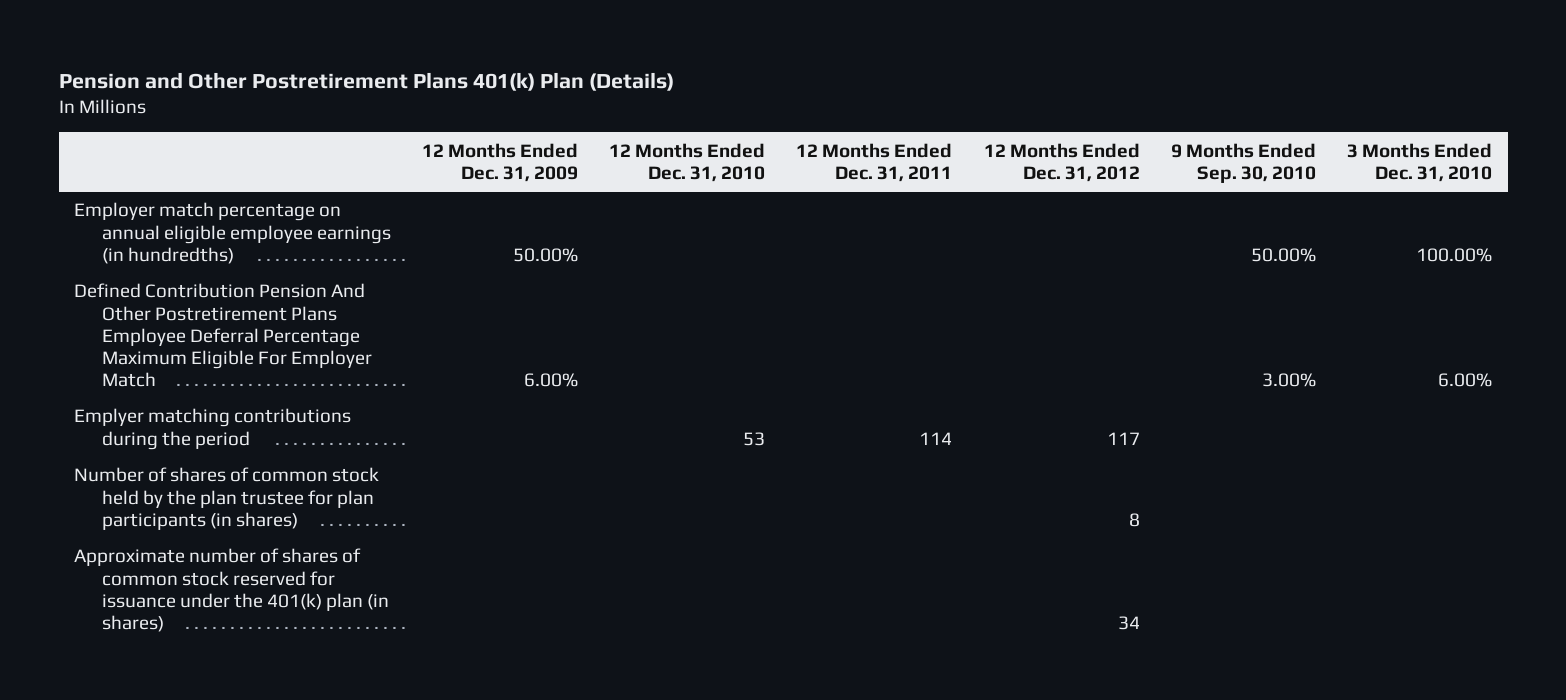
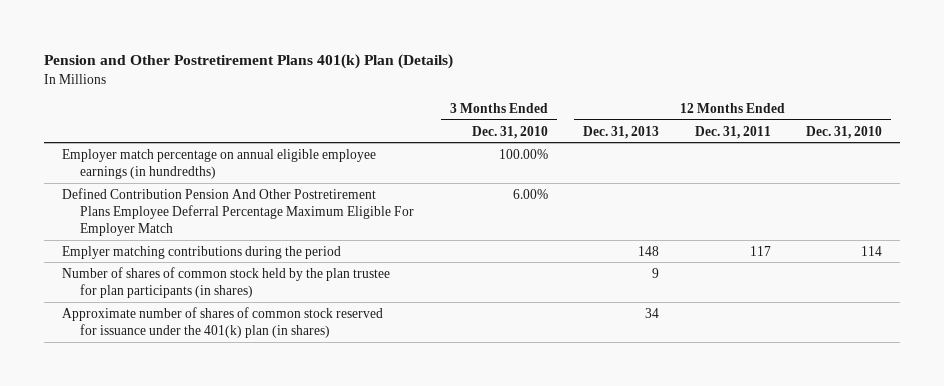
[421,142,578,182] 12 Months Ended Dec. 31, 2009 -> none
[983,142,1140,182] 12 Months Ended Dec. 31, 2012 -> none
[1170,142,1316,183] 9 Months Ended Sep. 30, 2010 -> none
none -> [583,125,660,139] Dec. 31, 2013
[743,431,766,446] 53 -> [861,245,883,256] 114
[919,431,953,445] 114 -> [749,245,771,256] 117

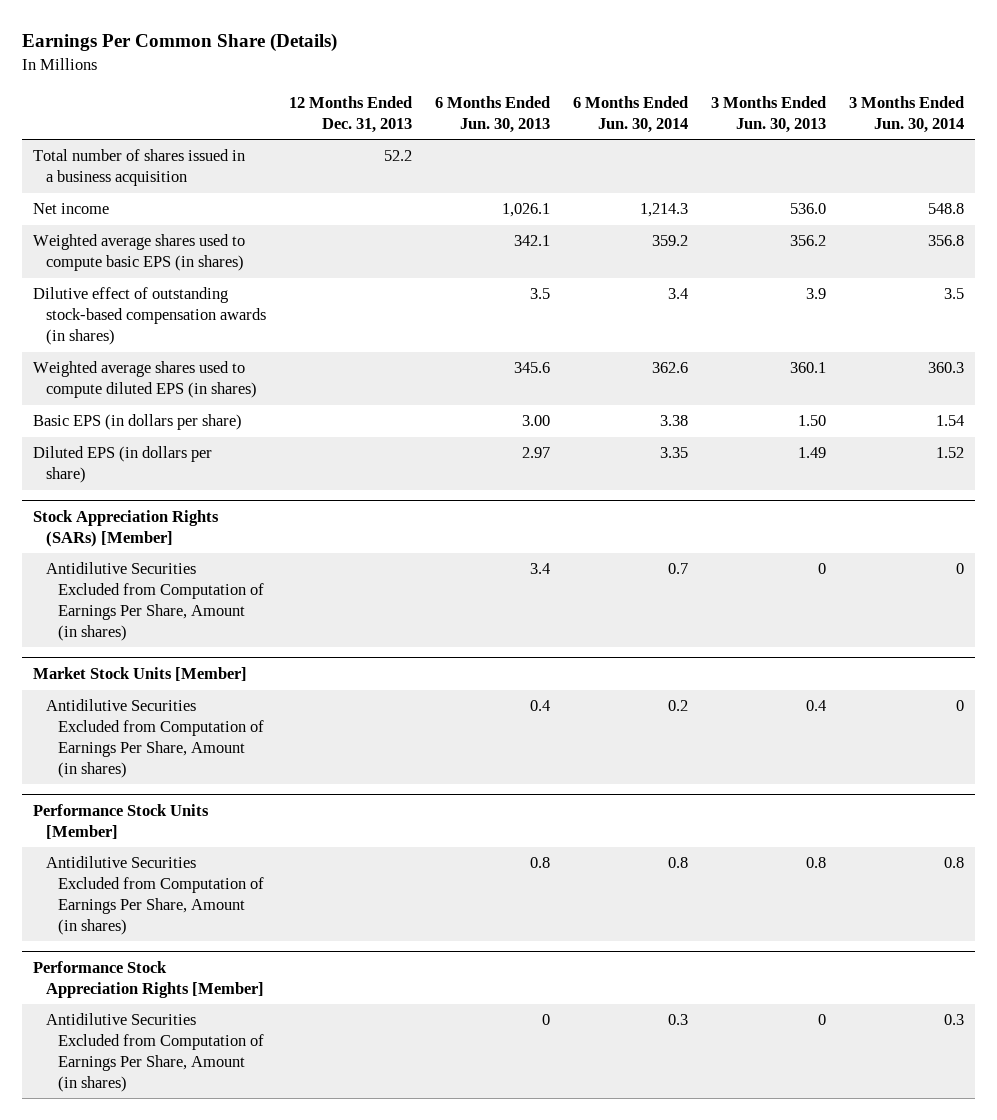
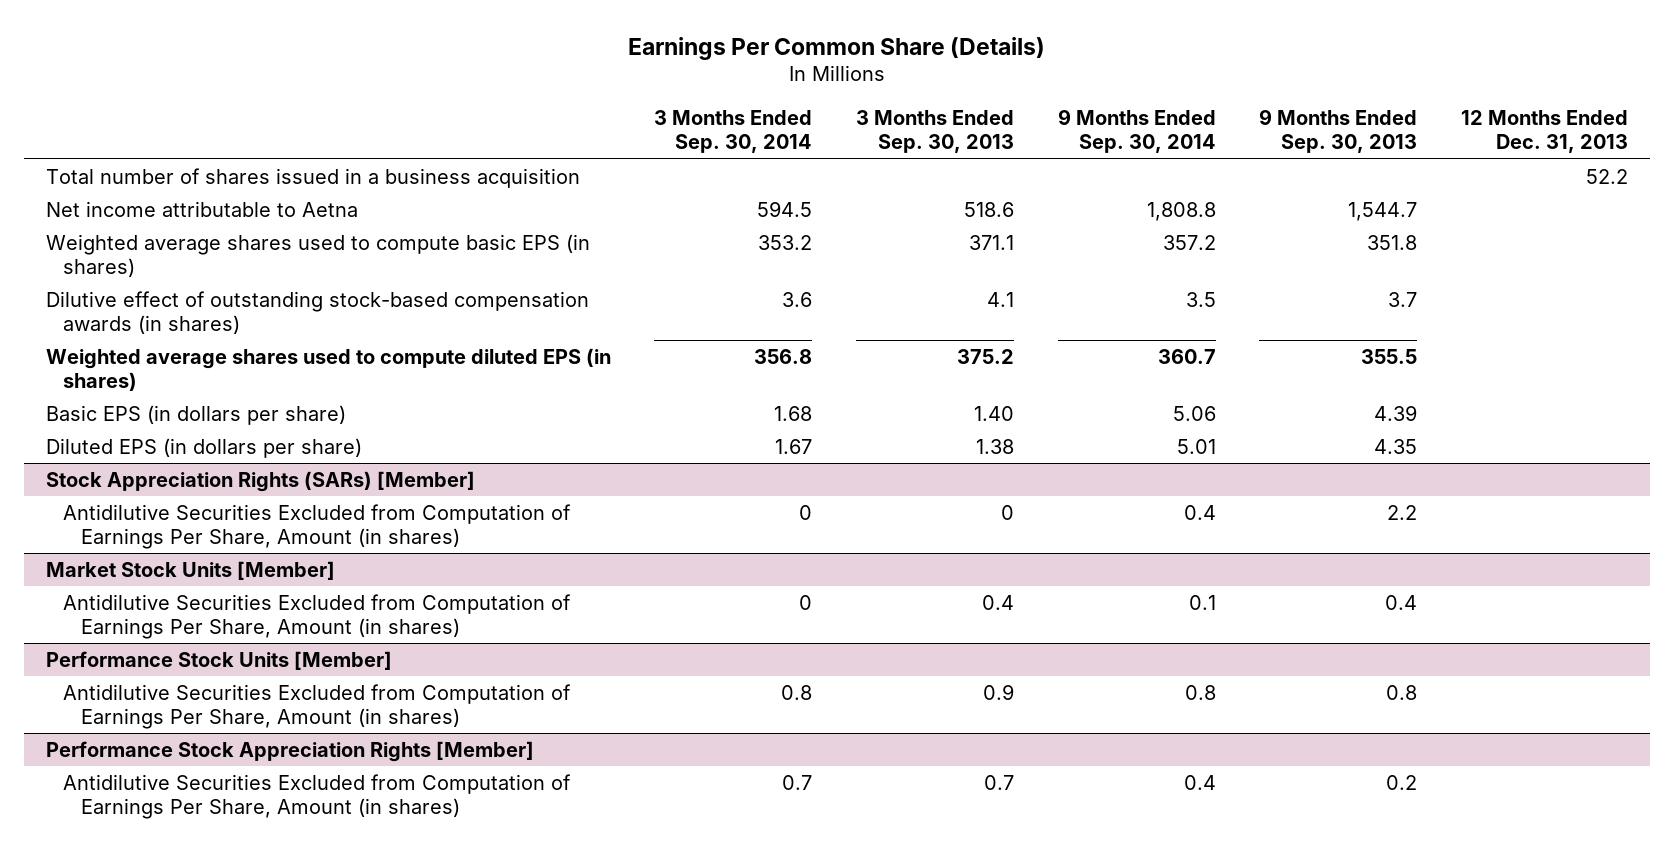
[434,96,550,133] 6 Months Ended Jun. 30, 2013 -> none
[572,96,688,133] 6 Months Ended Jun. 30, 2014 -> none
[710,96,826,133] 3 Months Ended Jun. 30, 2013 -> none
[848,96,964,133] 3 Months Ended Jun. 30, 2014 -> none
none -> [654,110,813,154] 3 Months Ended Sep. 30, 2014
none -> [855,110,1014,154] 3 Months Ended Sep. 30, 2013
none -> [1057,109,1216,154] 9 Months Ended Sep. 30, 2014
none -> [1259,109,1418,154] 9 Months Ended Sep. 30, 2013
[33,203,110,215] Net income -> [45,200,358,217] Net income attributable to Aetna

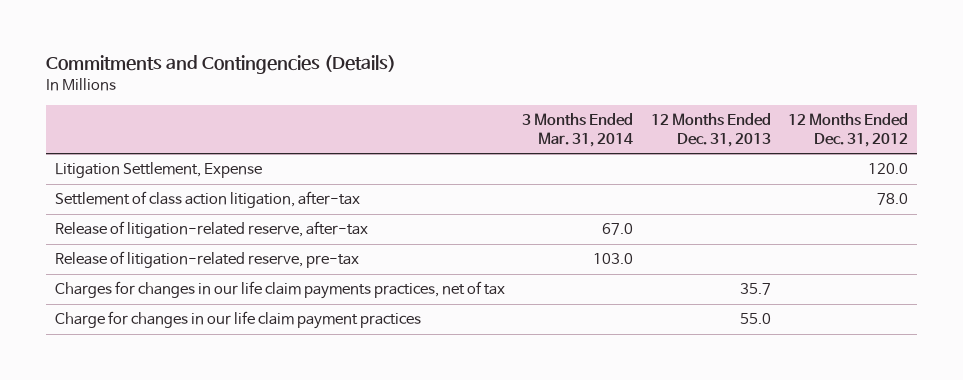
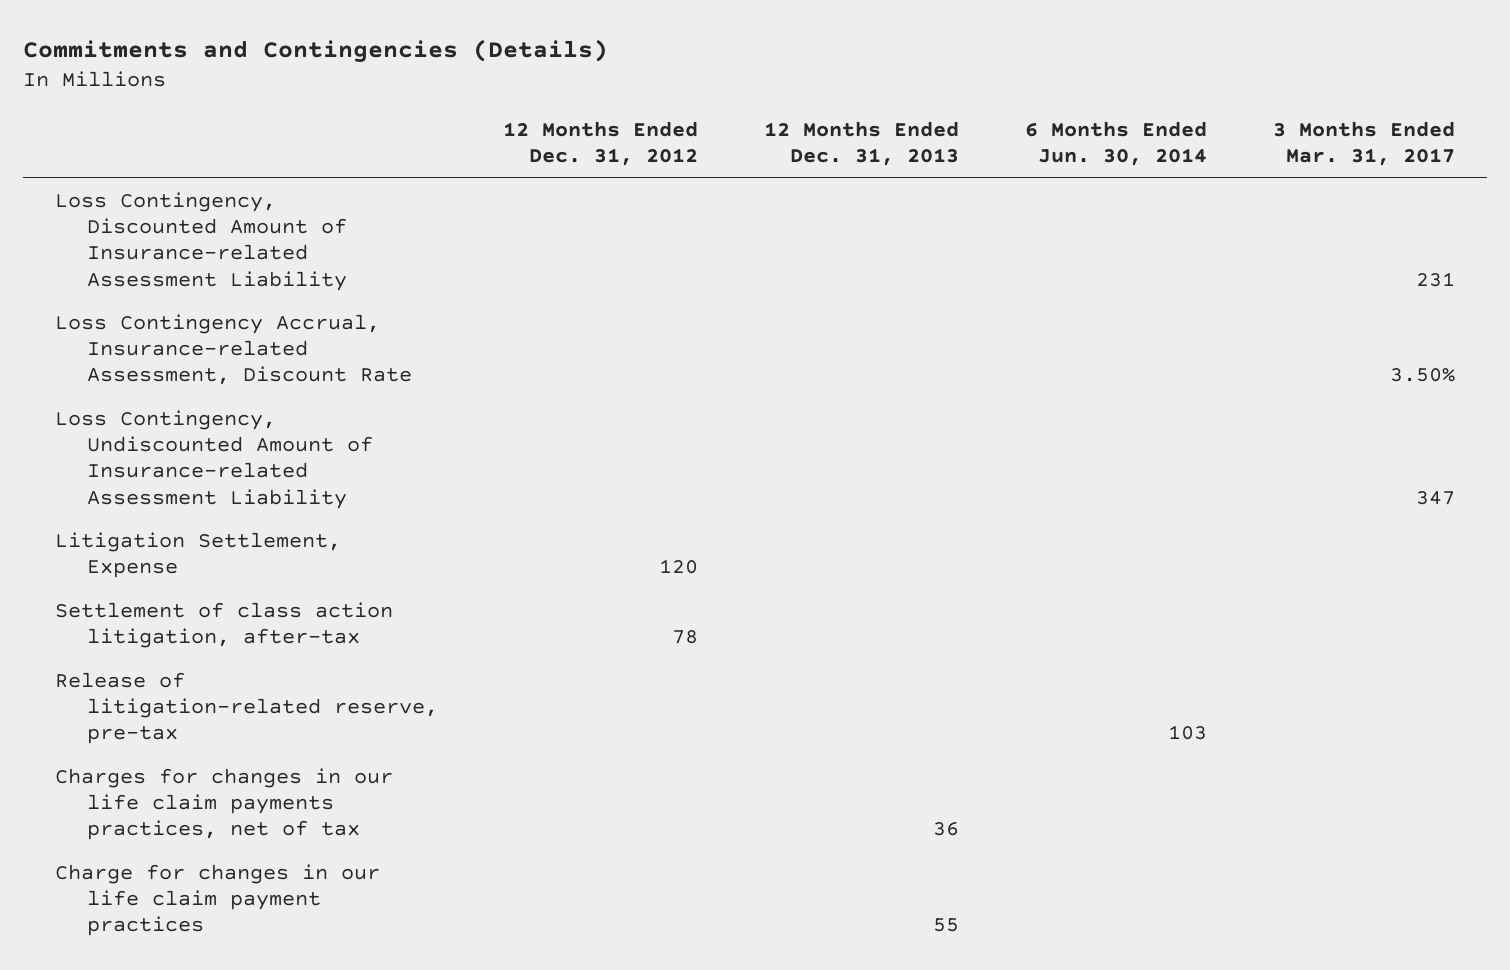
[522,113,634,147] 3 Months Ended Mar. 31, 2014 -> none
none -> [1024,121,1207,167] 6 Months Ended Jun. 30, 2014
none -> [1272,121,1455,167] 3 Months Ended Mar. 31, 2017
[54,221,368,239] Release of litigation-related reserve, after-tax -> none
none -> [55,192,347,291] Loss Contingency, Discounted Amount of Insurance-related Assessment Liability
none -> [55,314,412,386] Loss Contingency Accrual, Insurance-related Assessment, Discount Rate
none -> [55,410,373,509] Loss Contingency, Undiscounted Amount of Insurance-related Assessment Liability
[868,163,909,175] 120.0 -> [659,559,699,575] 120
[877,193,909,206] 78.0 -> [672,630,699,645] 78
[739,283,771,296] 35.7 -> [933,822,960,837] 36
[739,313,771,325] 55.0 -> [933,918,960,933] 55

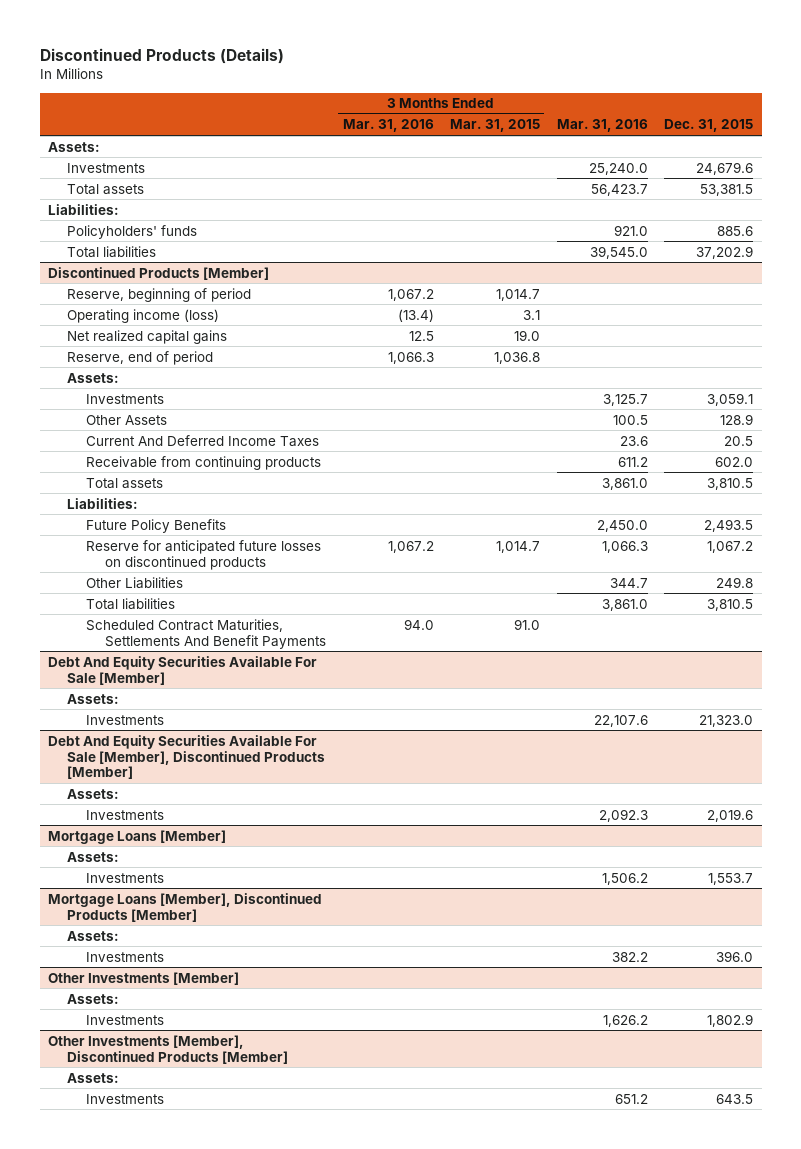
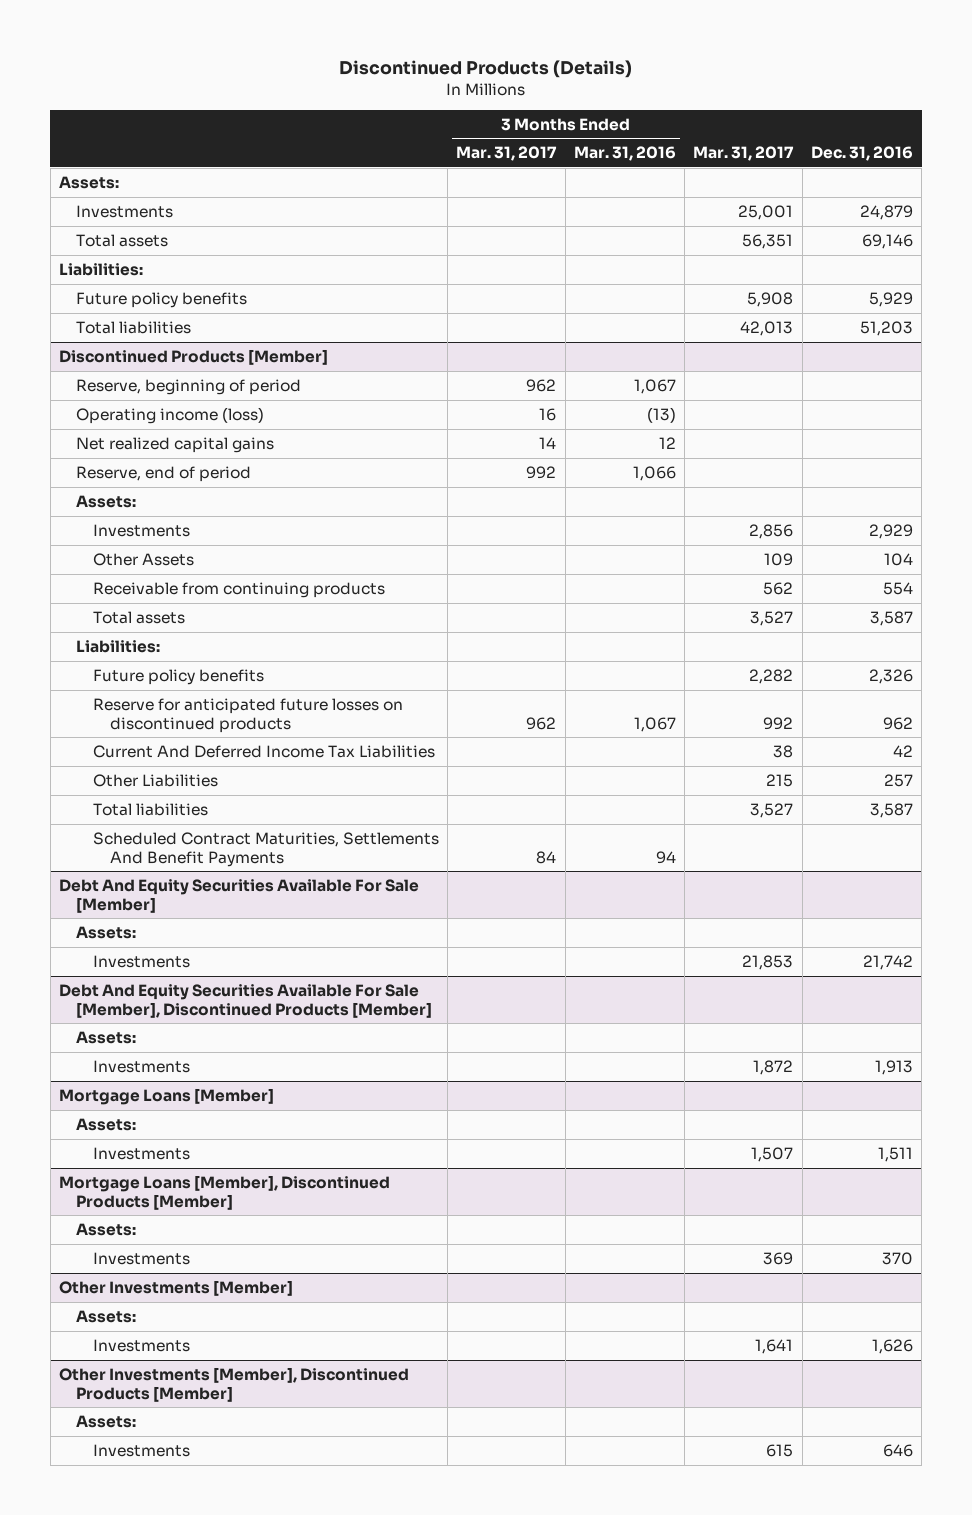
[450,119,541,133] Mar. 31, 2015 -> none
[556,119,648,133] Mar. 31, 2016 -> none
[664,119,754,133] Dec. 31, 2015 -> none
none -> [456,146,558,162] Mar. 31, 2017
none -> [693,146,795,162] Mar. 31, 2017
none -> [810,146,913,162] Dec. 31, 2016
[66,224,197,239] Policyholders' funds -> none
none -> [75,291,247,308] Future policy benefits
[387,288,434,301] 1,067.2 -> [633,378,676,394] 1,067
[397,308,434,322] (13.4) -> [646,406,676,423] (13)
[408,330,434,341] 12.5 -> [658,436,676,449] 12
[387,351,434,364] 1,066.3 -> [632,465,676,481] 1,066
[85,434,319,447] Current And Deferred Income Taxes -> none
[85,518,226,533] Future Policy Benefits -> [92,668,264,685] Future policy benefits
[387,540,434,553] 1,067.2 -> [633,716,676,732] 1,067
none -> [92,744,435,758] Current And Deferred Income Tax Liabilities
[403,618,434,630] 94.0 -> [655,850,676,864] 94

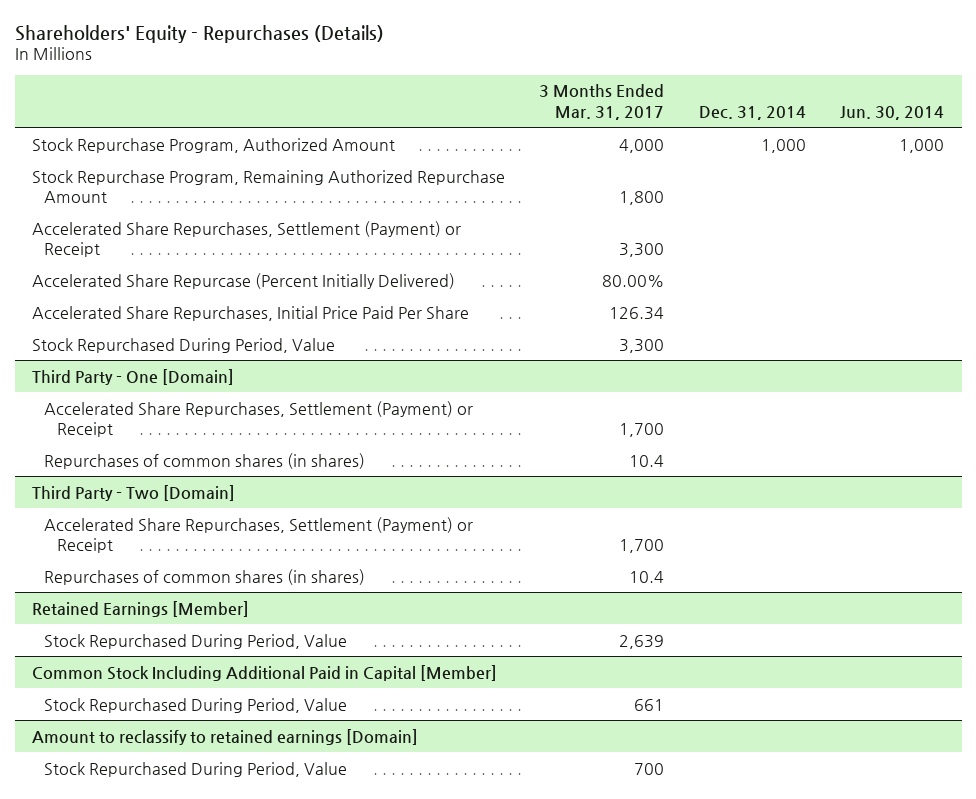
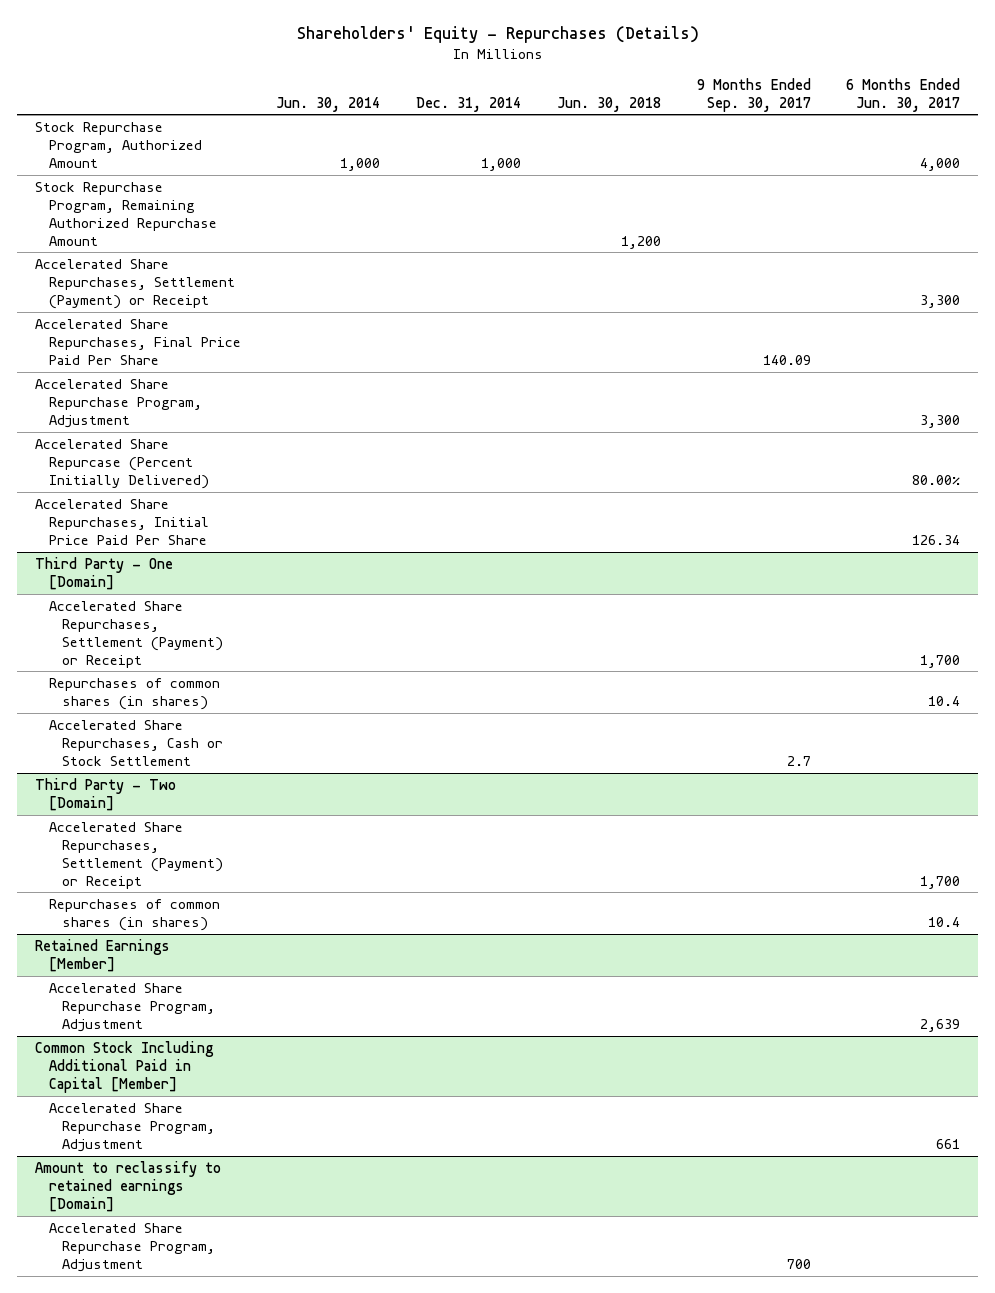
[539,84,665,120] 3 Months Ended Mar. 31, 2017 -> none
none -> [556,96,661,112] Jun. 30, 2018
none -> [696,77,811,112] 9 Months Ended Sep. 30, 2017
none -> [846,77,961,112] 6 Months Ended Jun. 30, 2017
none -> [35,318,241,365] Accelerated Share Repurchases, Final Price Paid Per Share
none -> [35,378,202,428] Accelerated Share Repurchase Program, Adjustment
[31,337,335,353] Stock Repurchased During Period, Value -> none
none -> [48,719,223,766] Accelerated Share Repurchases, Cash or Stock Settlement
[44,633,348,649] Stock Repurchased During Period, Value -> [48,982,215,1032] Accelerated Share Repurchase Program, Adjustment
[44,697,348,713] Stock Repurchased During Period, Value -> [48,1102,215,1152] Accelerated Share Repurchase Program, Adjustment
[44,761,348,777] Stock Repurchased During Period, Value -> [48,1222,215,1272] Accelerated Share Repurchase Program, Adjustment

